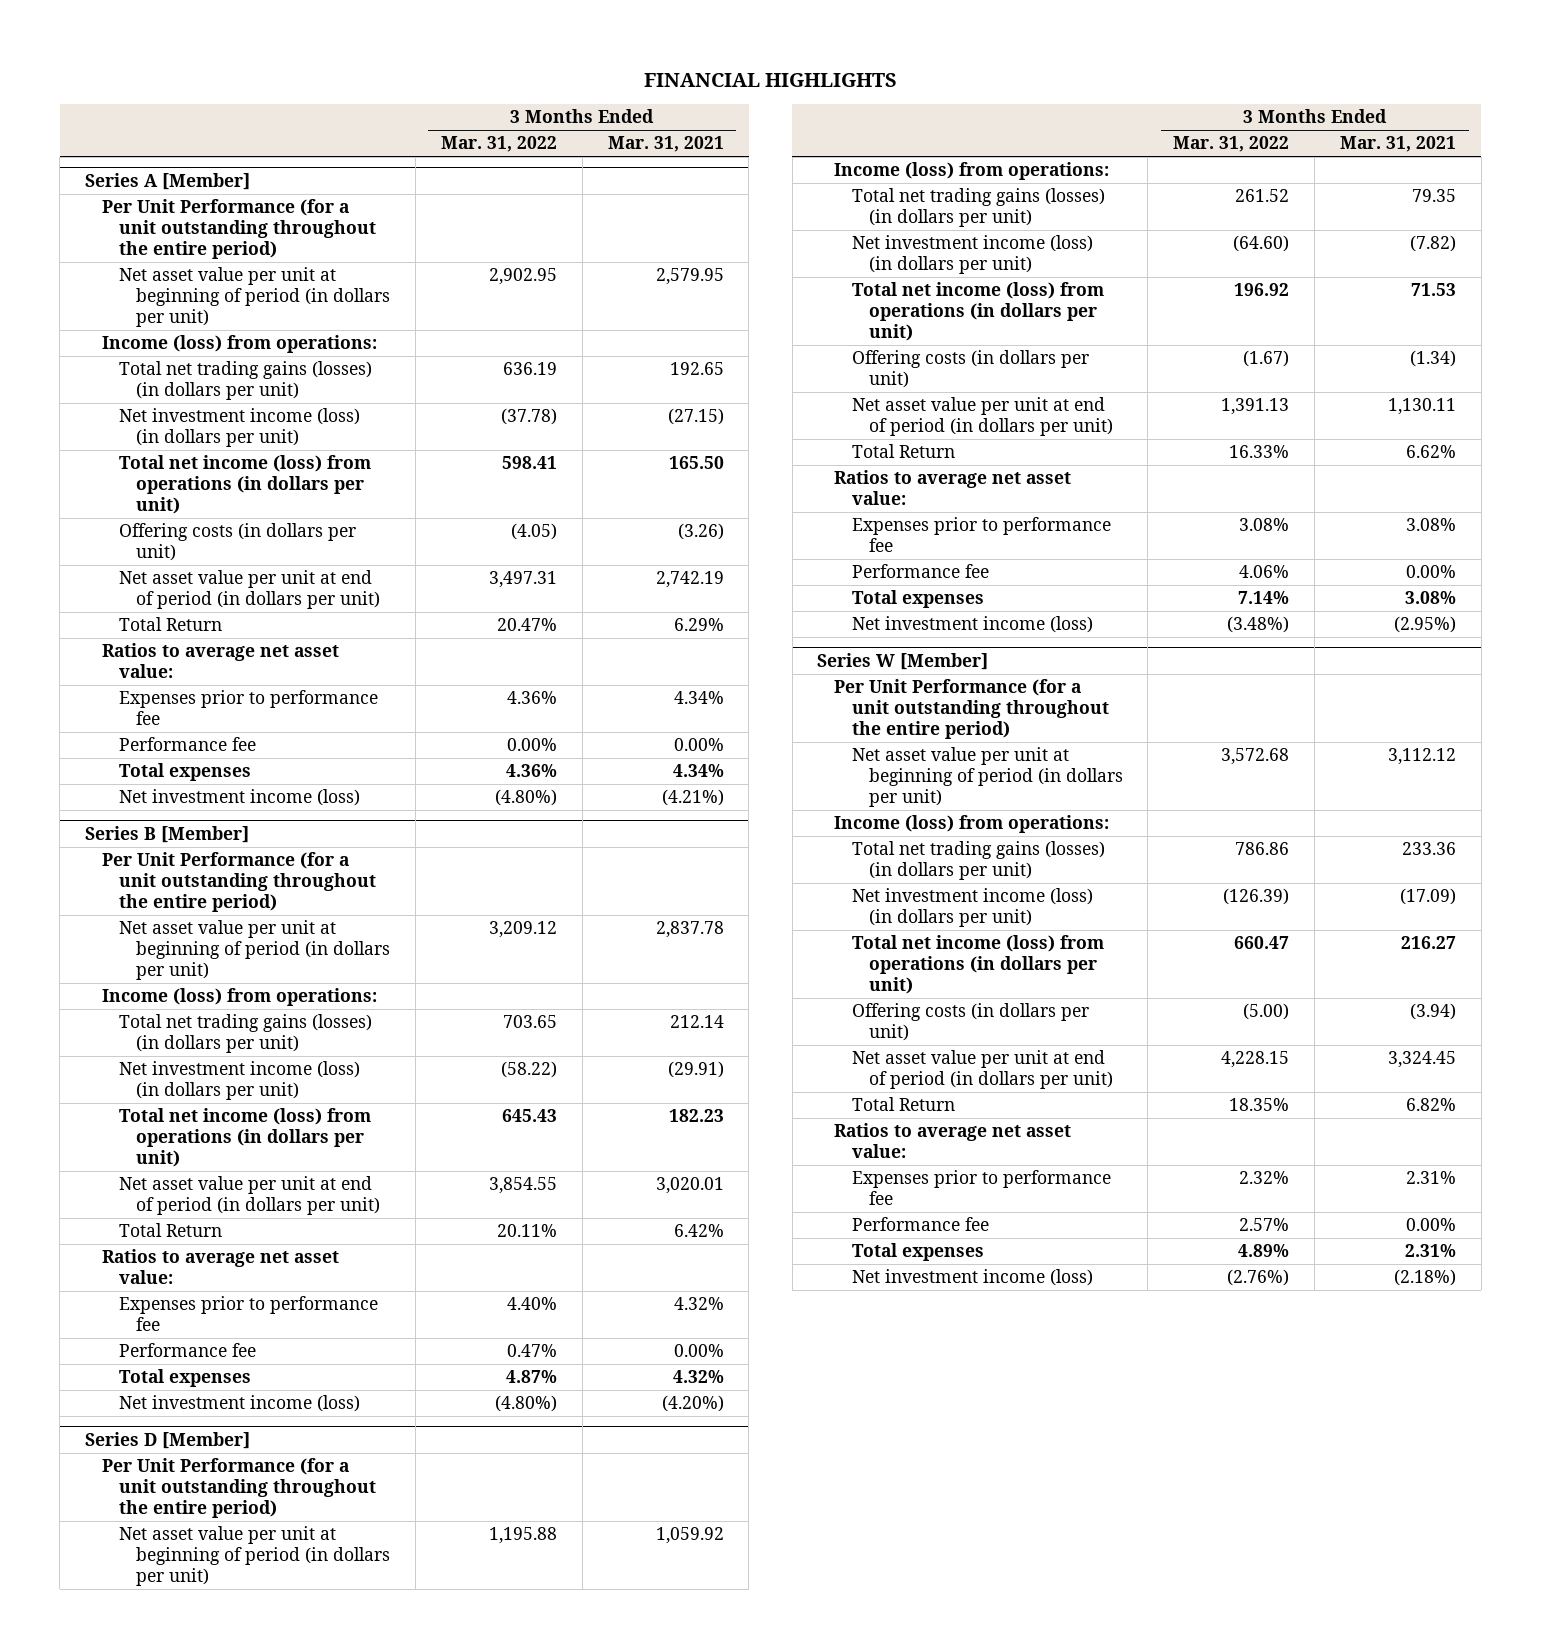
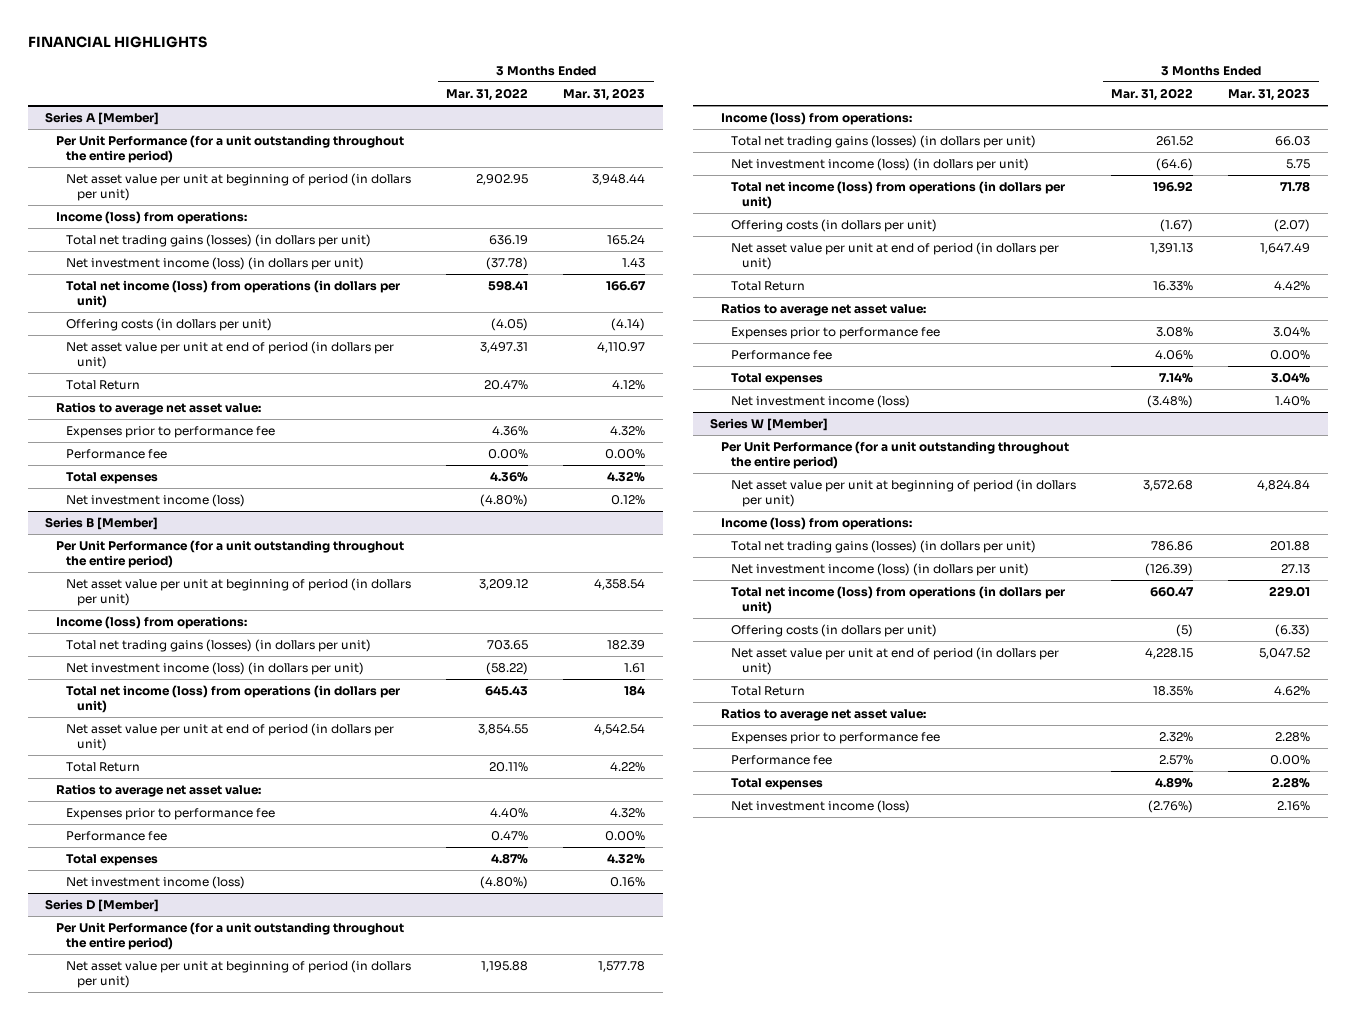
[607,136,724,153] Mar. 31, 2021 -> none
none -> [563,87,646,101] Mar. 31, 2023
[1233,235,1290,253] (64.60) -> [1156,157,1194,171] (64.6)
[1243,1003,1290,1021] (5.00) -> [1176,623,1194,637] (5)

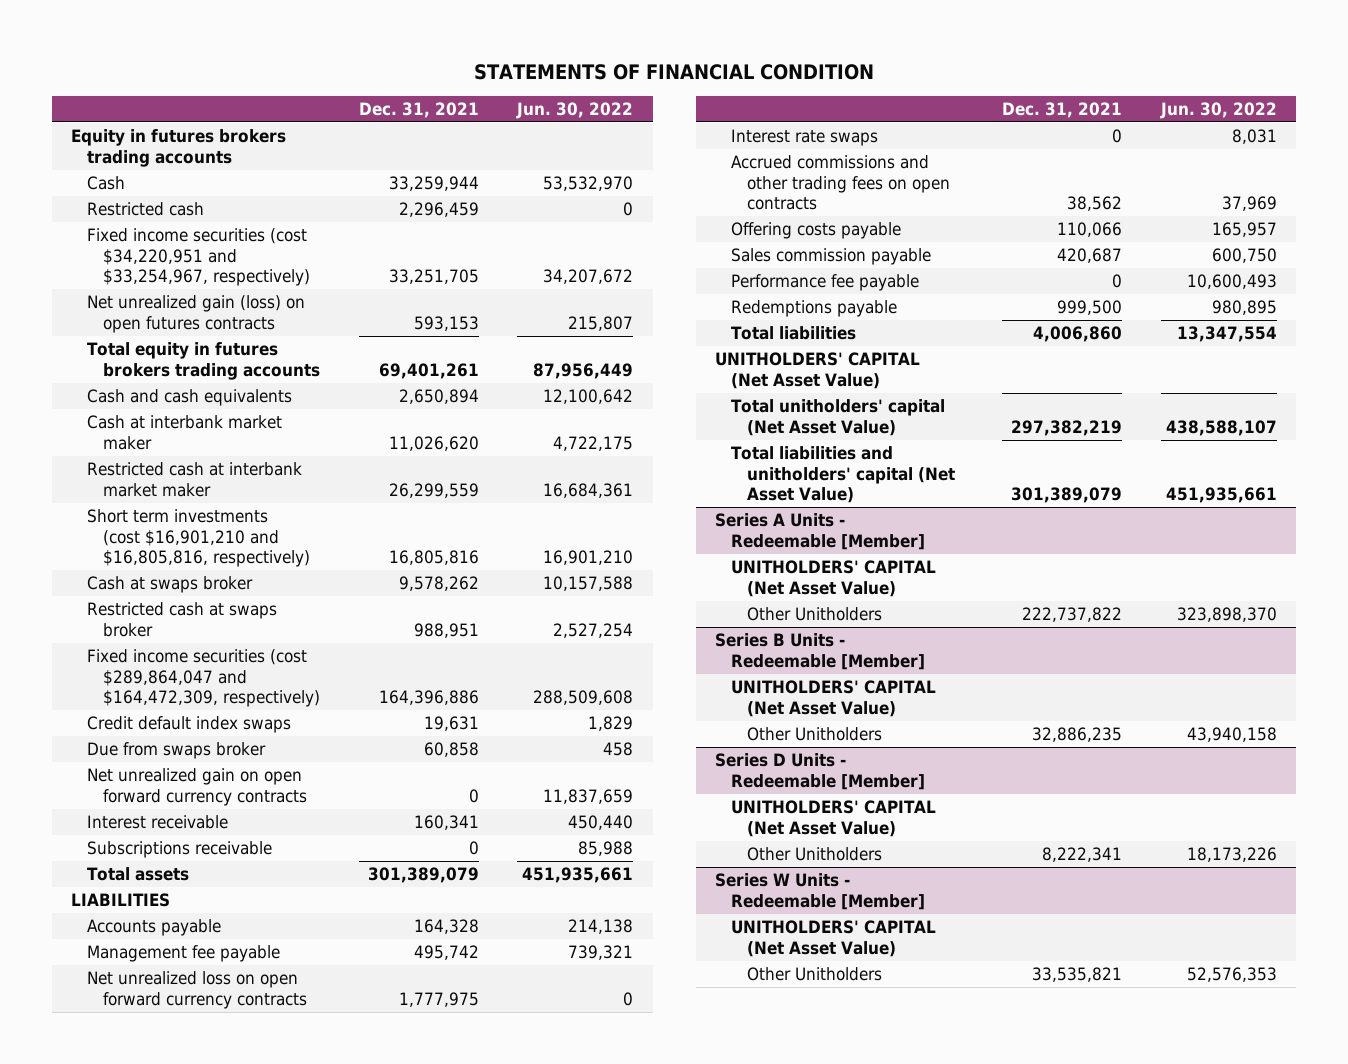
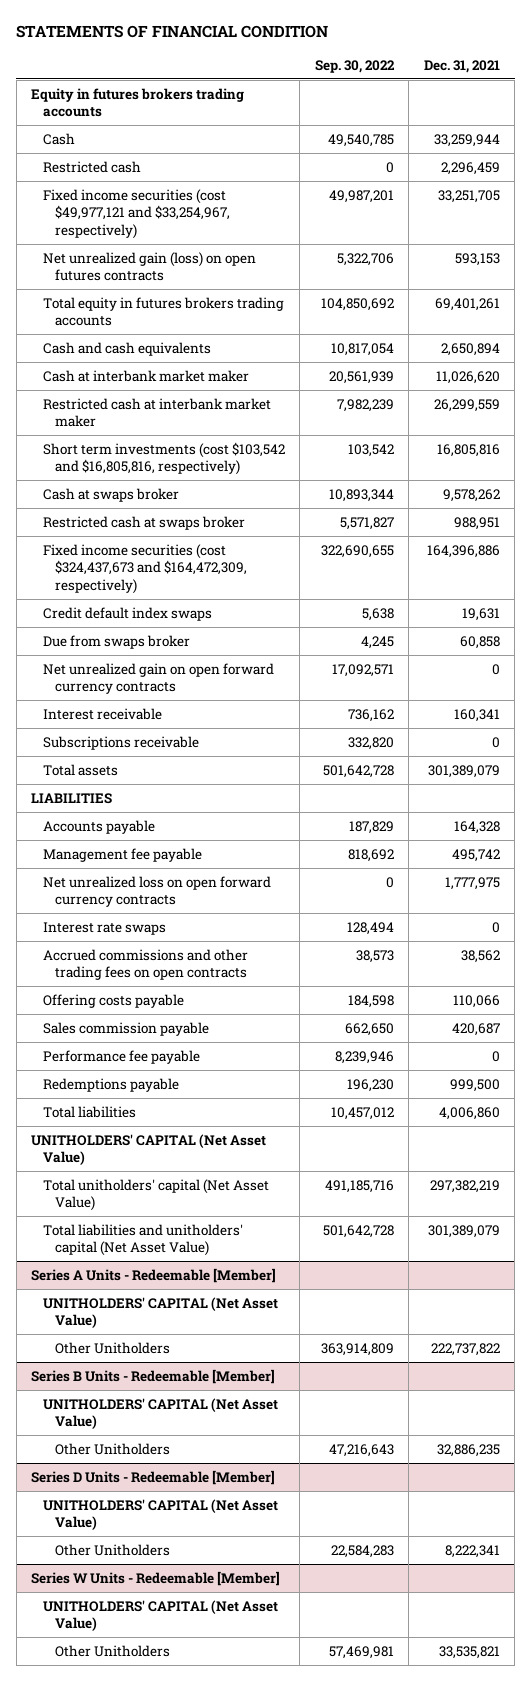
[516,102,634,120] Jun. 30, 2022 -> none
none -> [314,59,395,73] Sep. 30, 2022
[87,228,310,287] Fixed income securities (cost $34,220,951 and $33,254,967, respectively) -> [42,188,230,239] Fixed income securities (cost $49,977,121 and $33,254,967, respectively)
[87,509,310,568] Short term investments (cost $16,901,210 and $16,805,816, respectively) -> [42,441,285,476] Short term investments (cost $103,542 and $16,805,816, respectively)
[87,649,320,708] Fixed income securities (cost $289,864,047 and $164,472,309, respectively) -> [42,543,247,594] Fixed income securities (cost $324,437,673 and $164,472,309, respectively)

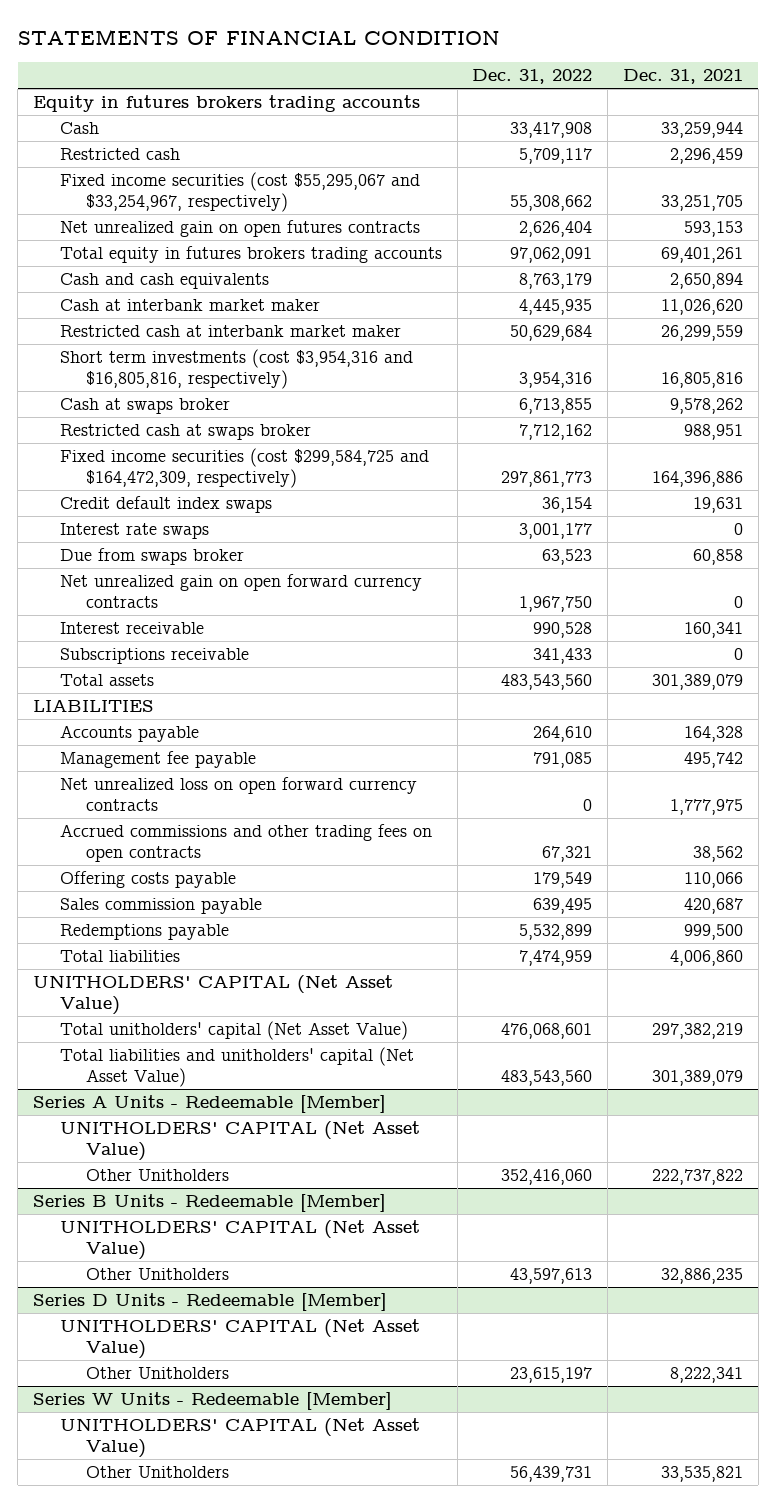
[314,59,395,73] Sep. 30, 2022 -> none
none -> [472,69,593,85] Dec. 31, 2022
[42,188,230,239] Fixed income securities (cost $49,977,121 and $33,254,967, respectively) -> [59,172,420,212] Fixed income securities (cost $55,295,067 and $33,254,967, respectively)
[42,251,256,282] Net unrealized gain (loss) on open futures contracts -> [59,220,420,238] Net unrealized gain on open futures contracts
[42,441,285,476] Short term investments (cost $103,542 and $16,805,816, respectively) -> [59,349,413,389] Short term investments (cost $3,954,316 and $16,805,816, respectively)
[42,543,247,594] Fixed income securities (cost $324,437,673 and $164,472,309, respectively) -> [59,448,429,488] Fixed income securities (cost $299,584,725 and $164,472,309, respectively)
[42,921,166,935] Interest rate swaps -> [59,523,209,540] Interest rate swaps
[42,1049,200,1064] Performance fee payable -> none

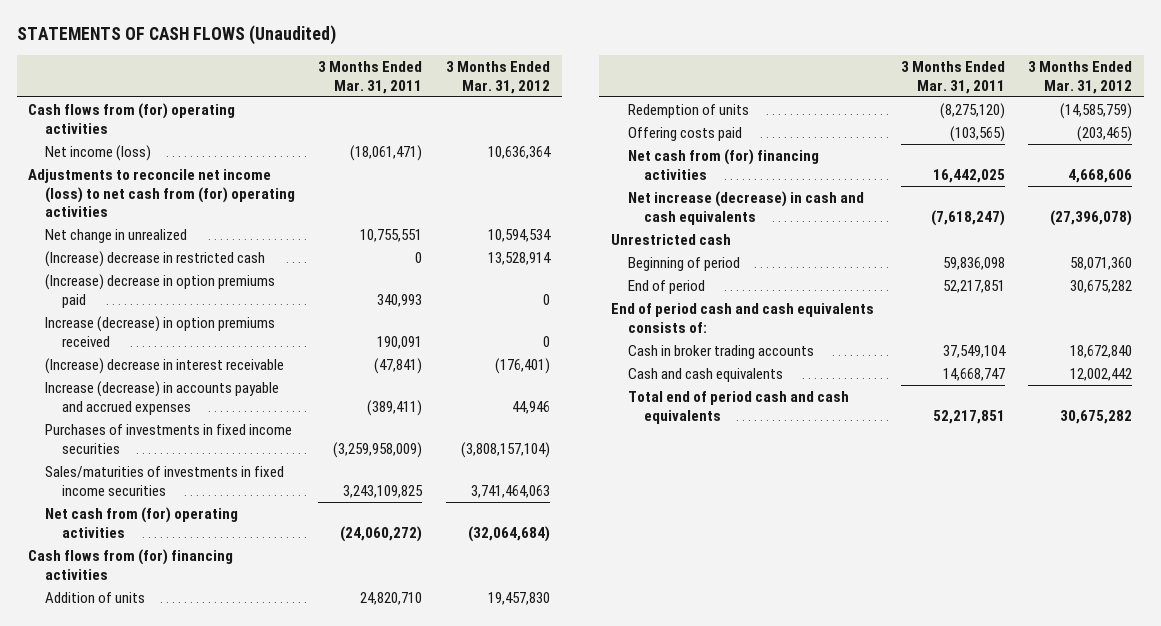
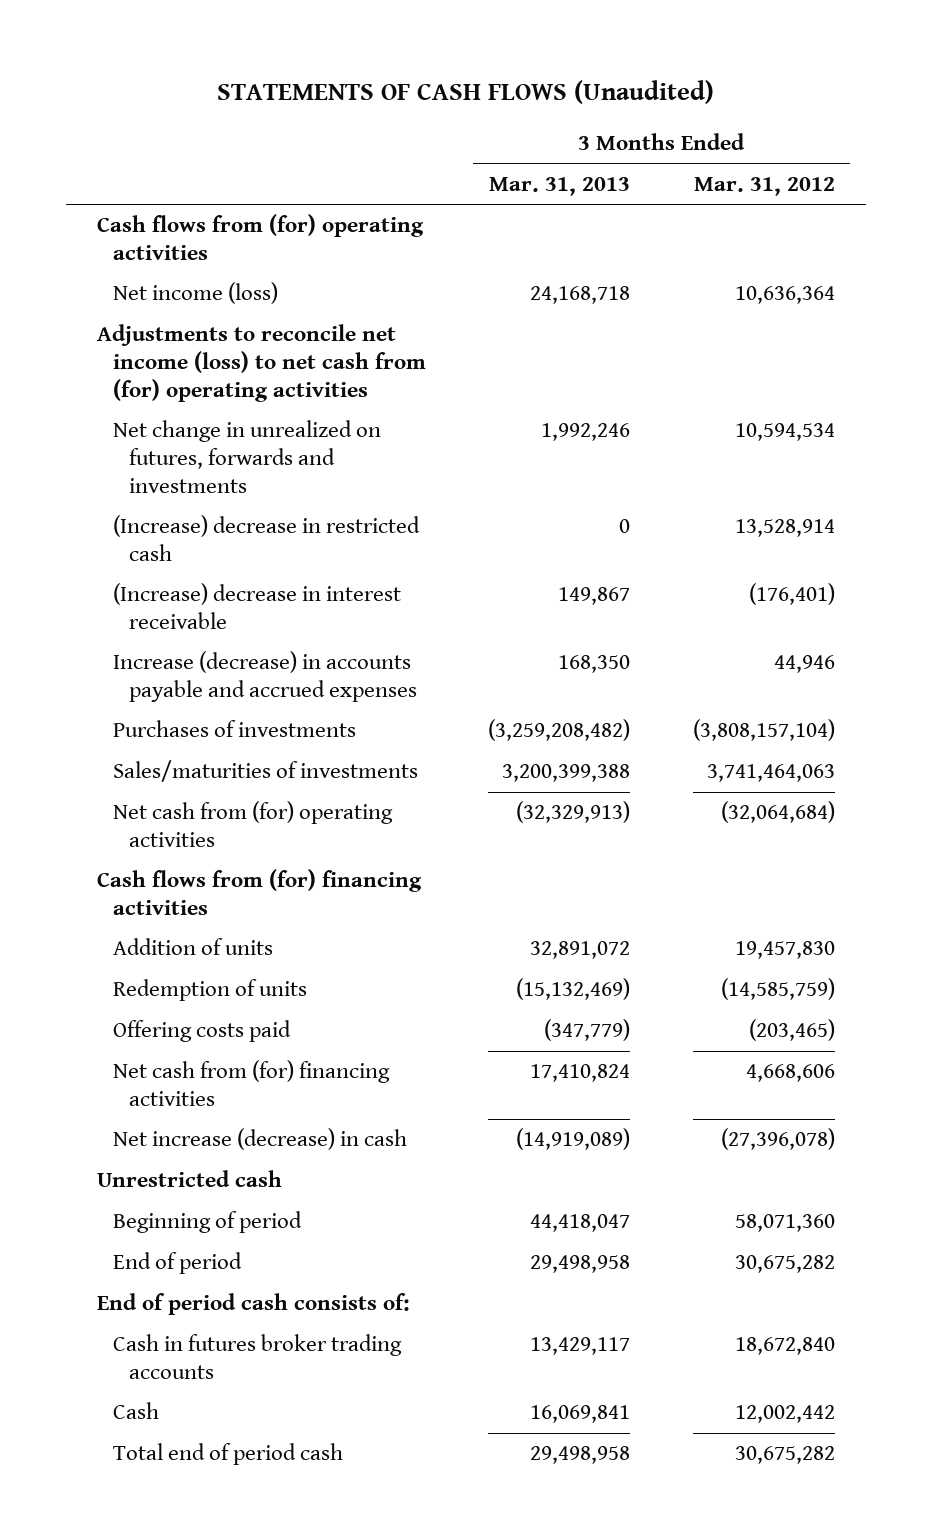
[318,60,423,94] 3 Months Ended Mar. 31, 2011 -> none
none -> [489,176,631,196] Mar. 31, 2013
[44,228,187,243] Net change in unrealized -> [112,420,381,493] Net change in unrealized on futures, forwards and investments
[44,273,275,308] (Increase) decrease in option premiums paid -> none
[44,315,275,347] Increase (decrease) in option premiums received -> none
[44,423,292,454] Purchases of investments in fixed income securities -> [112,720,356,738] Purchases of investments
[44,465,284,496] Sales/maturities of investments in fixed income securities -> [112,760,418,783] Sales/maturities of investments
[627,190,864,225] Net increase (decrease) in cash and cash equivalents -> [112,1128,407,1151] Net increase (decrease) in cash
[610,302,874,333] End of period cash and cash equivalents consists of: -> [96,1293,410,1316] End of period cash consists of:
[627,344,814,359] Cash in broker trading accounts -> [112,1334,402,1379] Cash in futures broker trading accounts
[627,367,783,382] Cash and cash equivalents -> [112,1402,159,1420] Cash
[627,390,849,424] Total end of period cash and cash equivalents -> [112,1443,343,1466] Total end of period cash

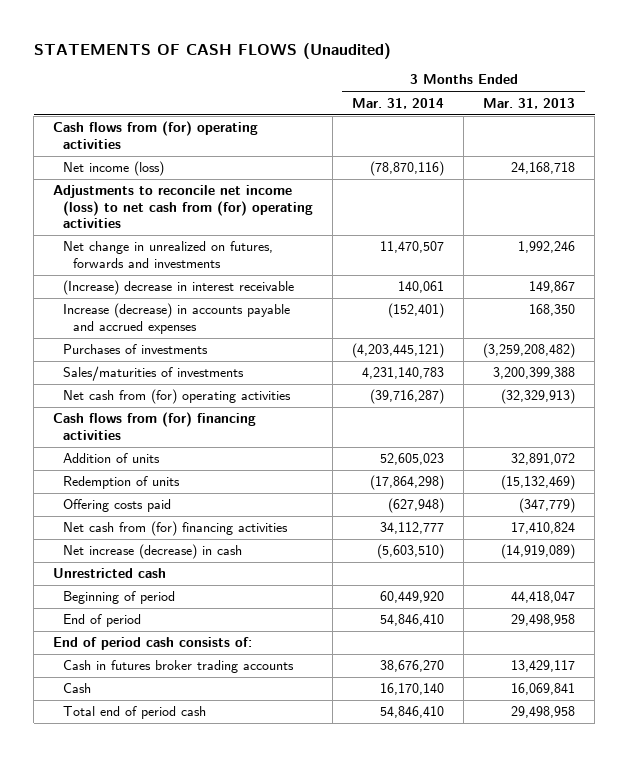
[693,176,835,196] Mar. 31, 2012 -> none
none -> [352,97,445,109] Mar. 31, 2014
[112,515,420,561] (Increase) decrease in restricted cash -> none

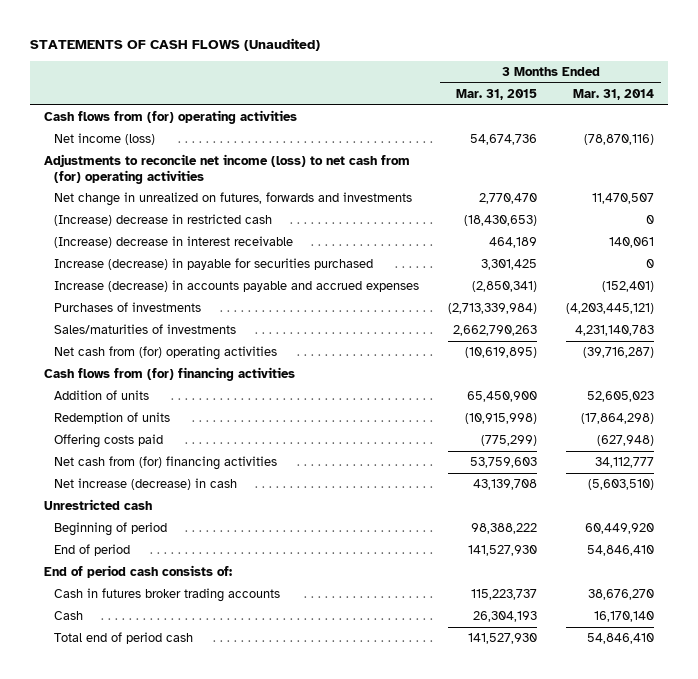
[483,97,576,109] Mar. 31, 2013 -> none
none -> [455,88,537,100] Mar. 31, 2015
none -> [53,214,272,227] (Increase) decrease in restricted cash
none -> [53,258,373,271] Increase (decrease) in payable for securities purchased

